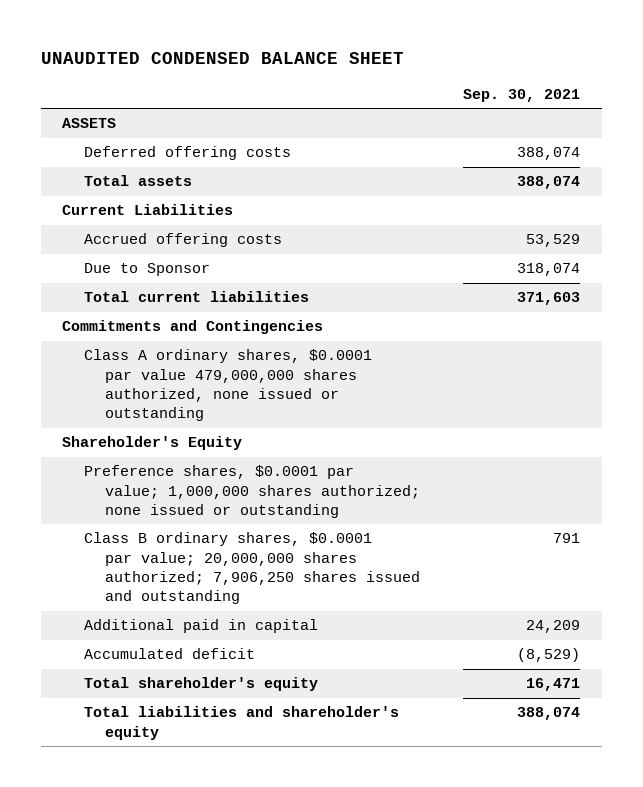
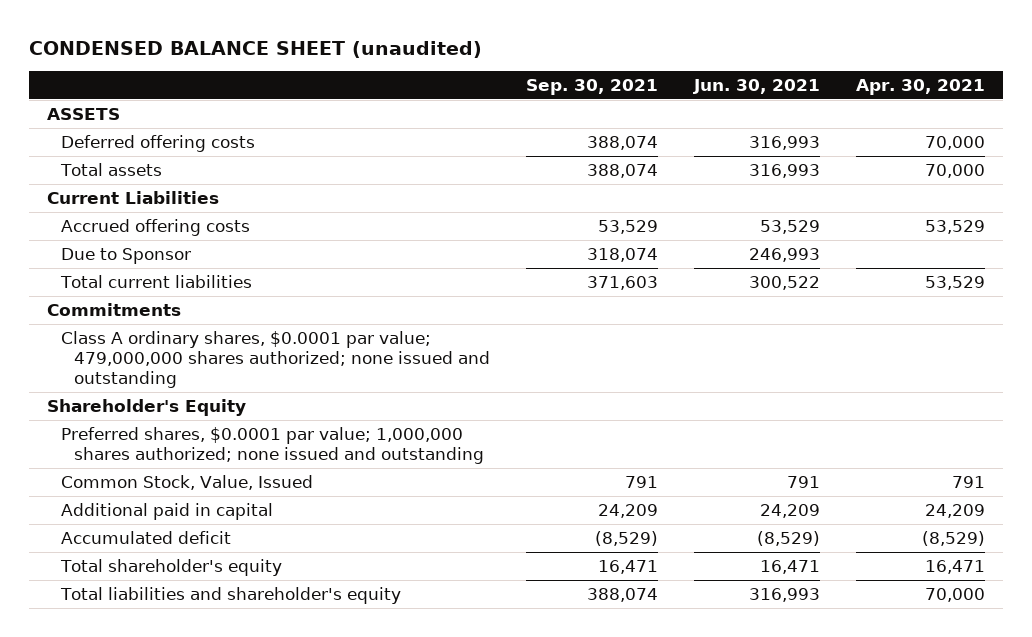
[40,52,404,65] UNAUDITED CONDENSED BALANCE SHEET -> [29,40,483,58] CONDENSED BALANCE SHEET (unaudited)
none -> [692,78,820,94] Jun. 30, 2021
none -> [855,78,985,95] Apr. 30, 2021
[62,320,324,335] Commitments and Contingencies -> [47,302,182,316] Commitments
[83,349,372,422] Class A ordinary shares, $0.0001 par value 479,000,000 shares authorized, none issued or outstanding -> [60,330,490,388] Class A ordinary shares, $0.0001 par value; 479,000,000 shares authorized; none issued and outstanding
[83,465,420,518] Preference shares, $0.0001 par value; 1,000,000 shares authorized; none issued or outstanding -> [60,426,484,464] Preferred shares, $0.0001 par value; 1,000,000 shares authorized; none issued and outstanding
[83,532,420,605] Class B ordinary shares, $0.0001 par value; 20,000,000 shares authorized; 7,906,250 shares issued and outstanding -> [60,474,313,490] Common Stock, Value, Issued

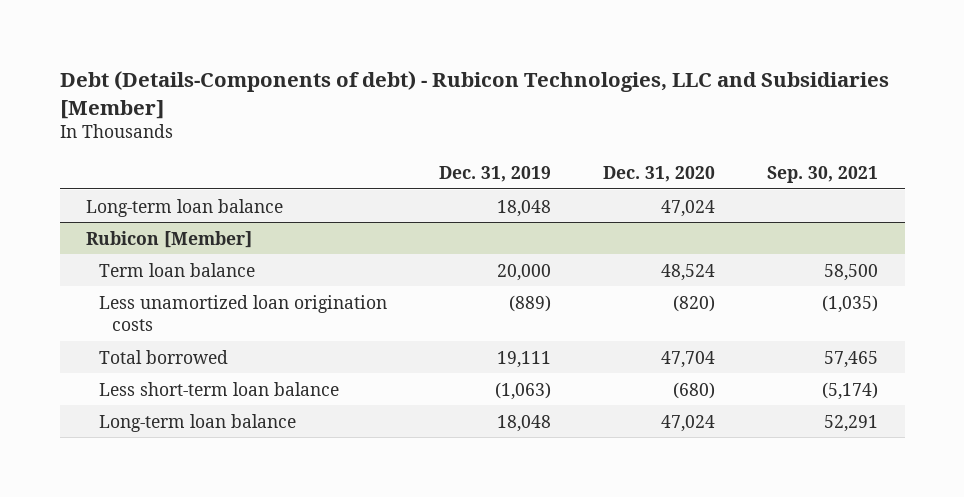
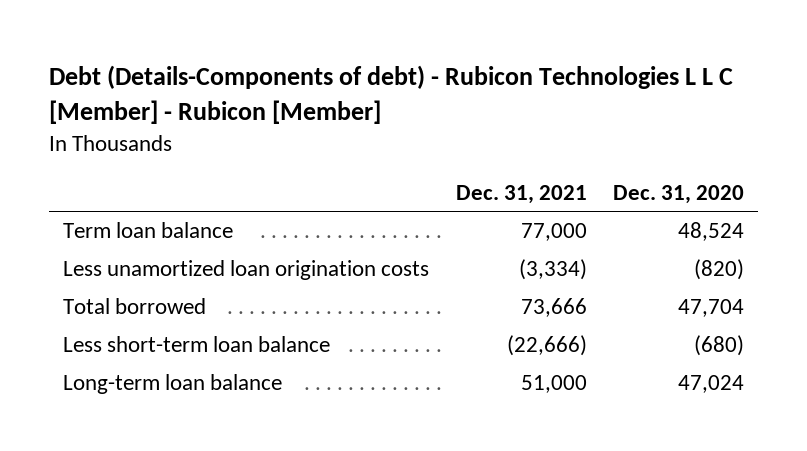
[59,71,889,119] Debt (Details-Components of debt) - Rubicon Technologies, LLC and Subsidiaries [Member] -> [49,64,734,125] Debt (Details-Components of debt) - Rubicon Technologies L L C [Member] - Rubicon [Member]
[439,165,552,182] Dec. 31, 2019 -> none
[767,165,879,183] Sep. 30, 2021 -> none
none -> [455,184,587,204] Dec. 31, 2021
[85,198,283,217] Long-term loan balance -> none
[85,230,252,248] Rubicon [Member] -> none

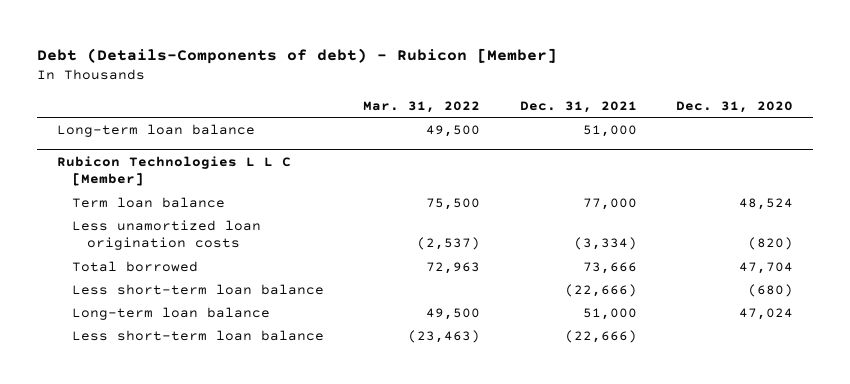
[49,64,734,125] Debt (Details-Components of debt) - Rubicon Technologies L L C [Member] - Rubicon [Member] -> [37,47,558,64] Debt (Details-Components of debt) - Rubicon [Member]
none -> [363,100,481,113] Mar. 31, 2022
none -> [56,123,255,137] Long-term loan balance
none -> [56,155,291,187] Rubicon Technologies L L C [Member]
none -> [72,329,325,341] Less short-term loan balance

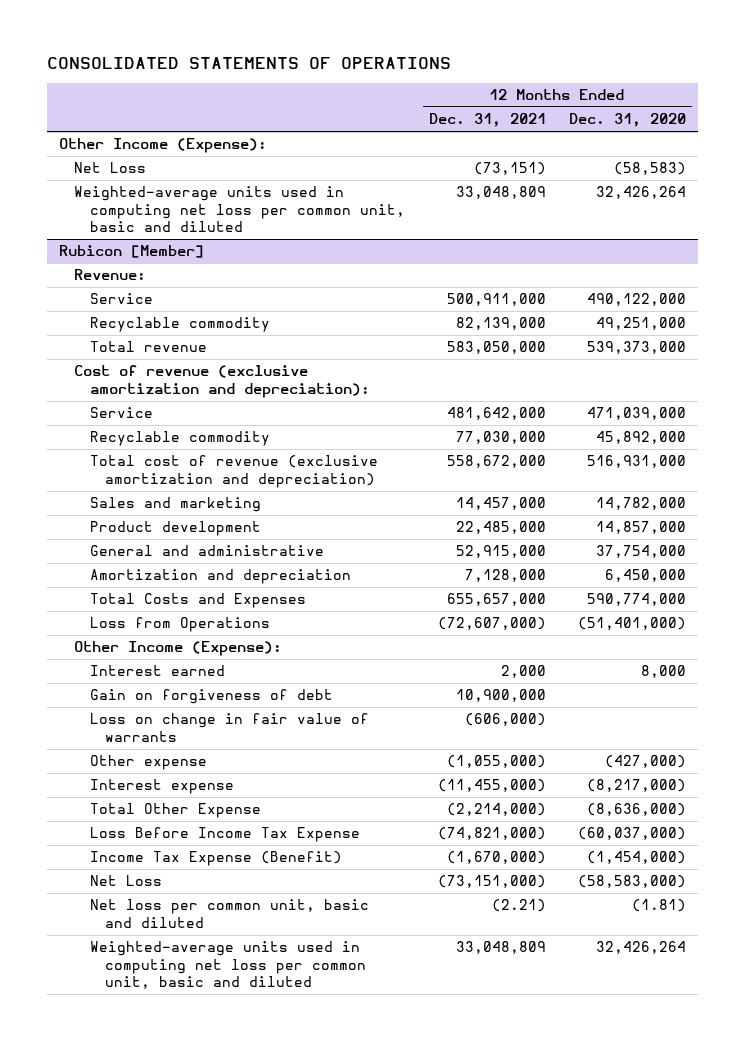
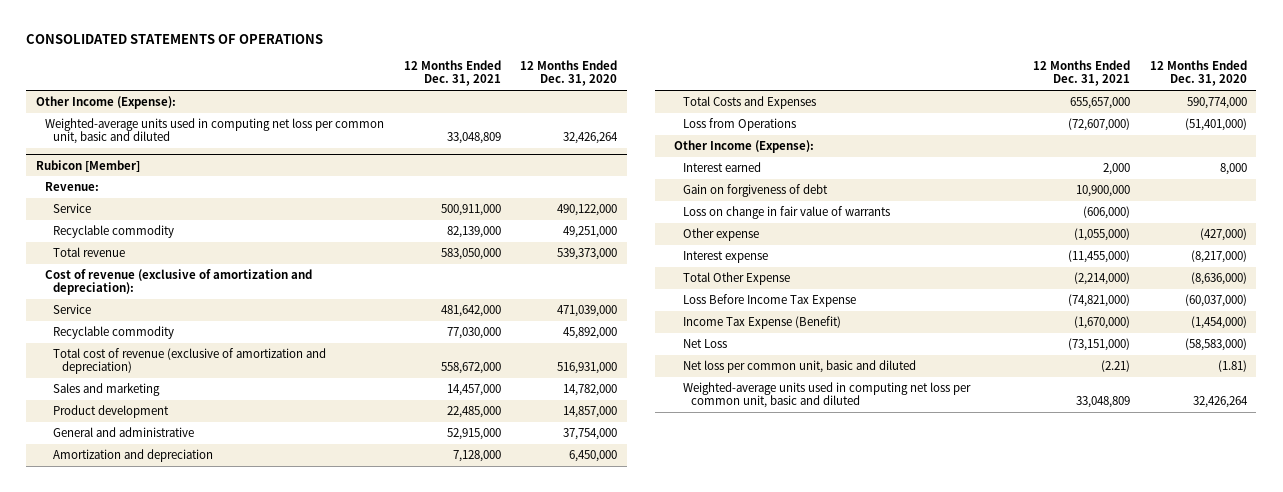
[74,162,147,174] Net Loss -> none
[74,365,370,398] Cost of revenue (exclusive amortization and depreciation): -> [44,268,312,296] Cost of revenue (exclusive of amortization and depreciation):
[89,455,378,488] Total cost of revenue (exclusive amortization and depreciation) -> [53,347,327,375] Total cost of revenue (exclusive of amortization and depreciation)

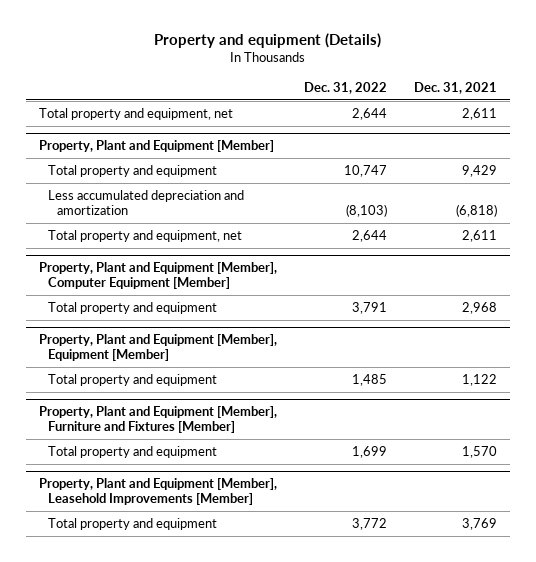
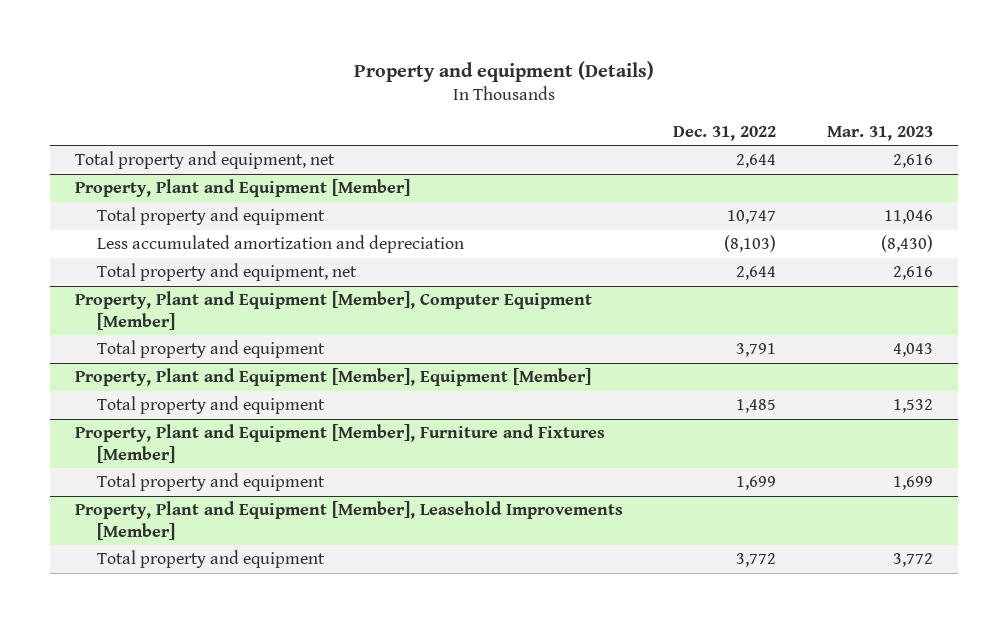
[413,81,497,94] Dec. 31, 2021 -> none
none -> [826,125,933,141] Mar. 31, 2023
[48,189,245,215] Less accumulated depreciation and amortization -> [96,235,464,254] Less accumulated amortization and depreciation

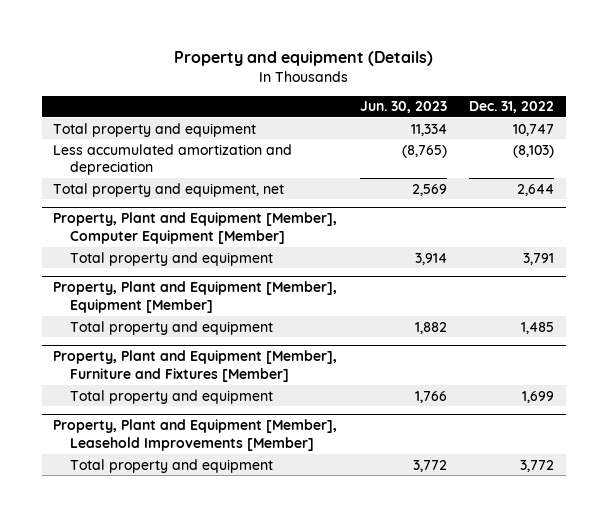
[826,125,933,141] Mar. 31, 2023 -> none
none -> [359,101,447,114] Jun. 30, 2023
[74,151,335,170] Total property and equipment, net -> none
[74,179,410,198] Property, Plant and Equipment [Member] -> none

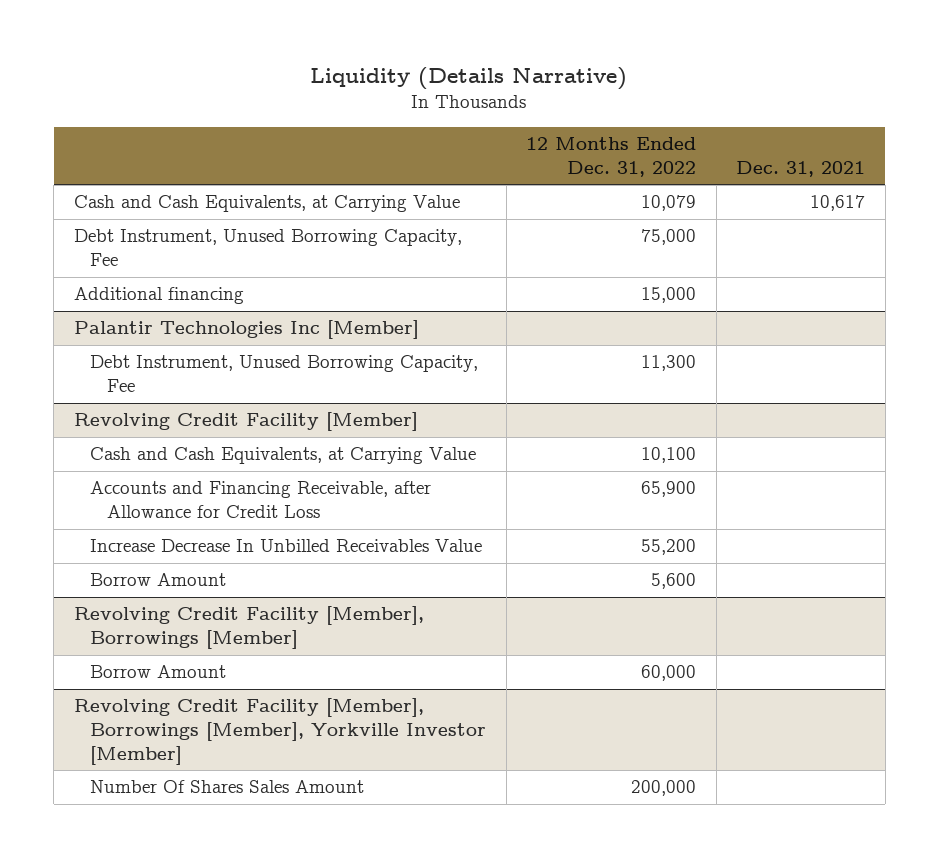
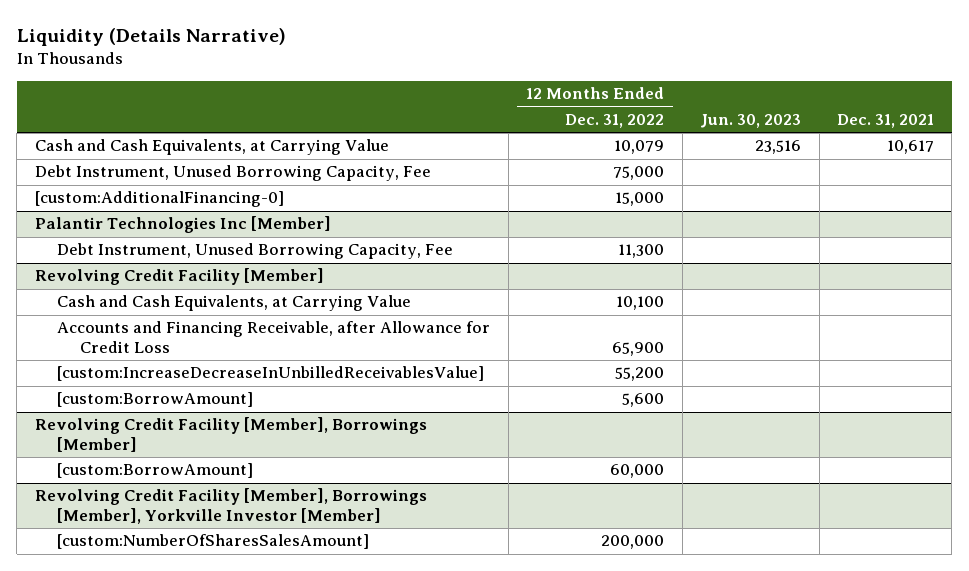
none -> [700,113,802,128] Jun. 30, 2023
[73,287,244,305] Additional financing -> [34,191,284,208] [custom:AdditionalFinancing-0]
[90,539,483,553] Increase Decrease In Unbilled Receivables Value -> [57,366,485,382] [custom:IncreaseDecreaseInUnbilledReceivablesValue]
[90,573,227,587] Borrow Amount -> [57,392,254,408] [custom:BorrowAmount]
[90,665,227,679] Borrow Amount -> [57,463,254,479] [custom:BorrowAmount]
[90,780,365,794] Number Of Shares Sales Amount -> [57,534,370,550] [custom:NumberOfSharesSalesAmount]

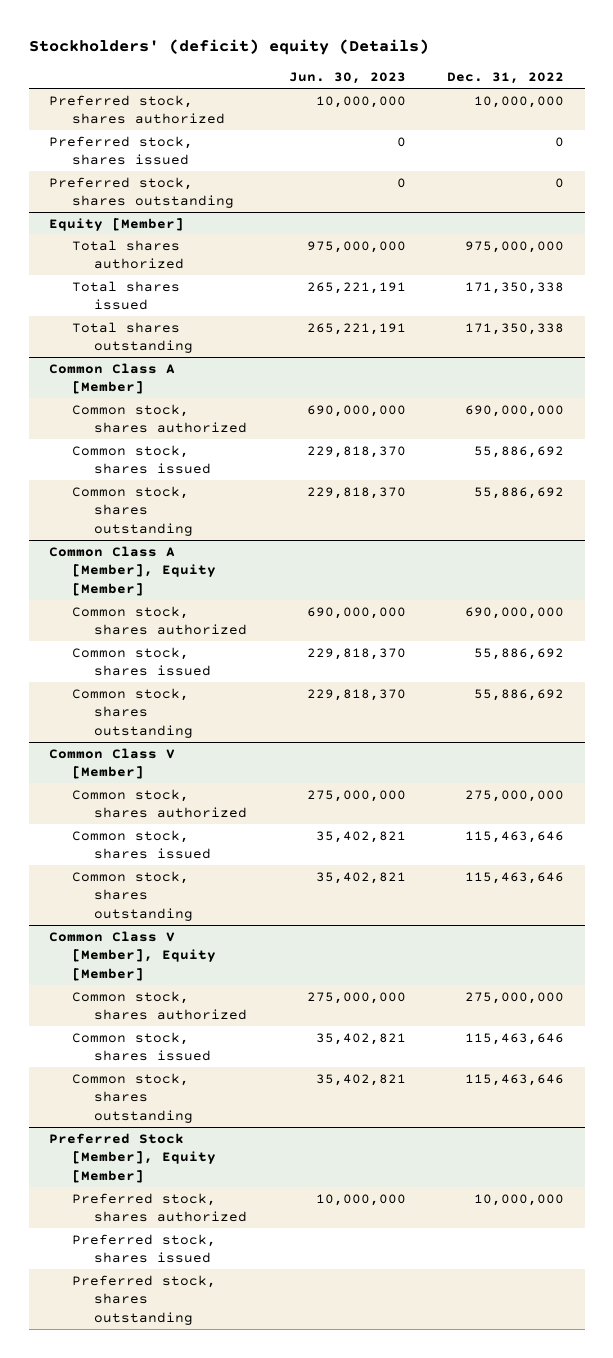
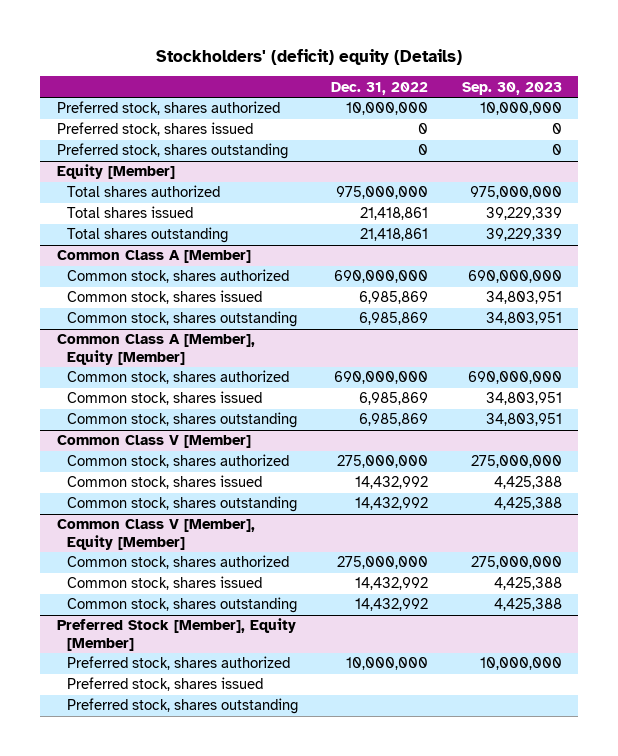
[288,72,406,85] Jun. 30, 2023 -> none
none -> [461,81,562,95] Sep. 30, 2023
[465,281,565,294] 171,350,338 -> [360,207,429,221] 21,418,861
[465,322,565,335] 171,350,338 -> [360,228,429,242] 21,418,861
[474,445,565,458] 55,886,692 -> [359,291,429,305] 6,985,869
[474,486,565,499] 55,886,692 -> [359,312,429,326] 6,985,869
[474,647,565,660] 55,886,692 -> [359,392,429,406] 6,985,869
[474,688,565,701] 55,886,692 -> [359,413,429,427] 6,985,869
[465,830,565,843] 115,463,646 -> [355,476,429,490] 14,432,992
[465,871,565,884] 115,463,646 -> [355,497,429,511] 14,432,992
[465,1032,565,1045] 115,463,646 -> [355,577,429,591] 14,432,992
[465,1073,565,1086] 115,463,646 -> [355,598,429,612] 14,432,992

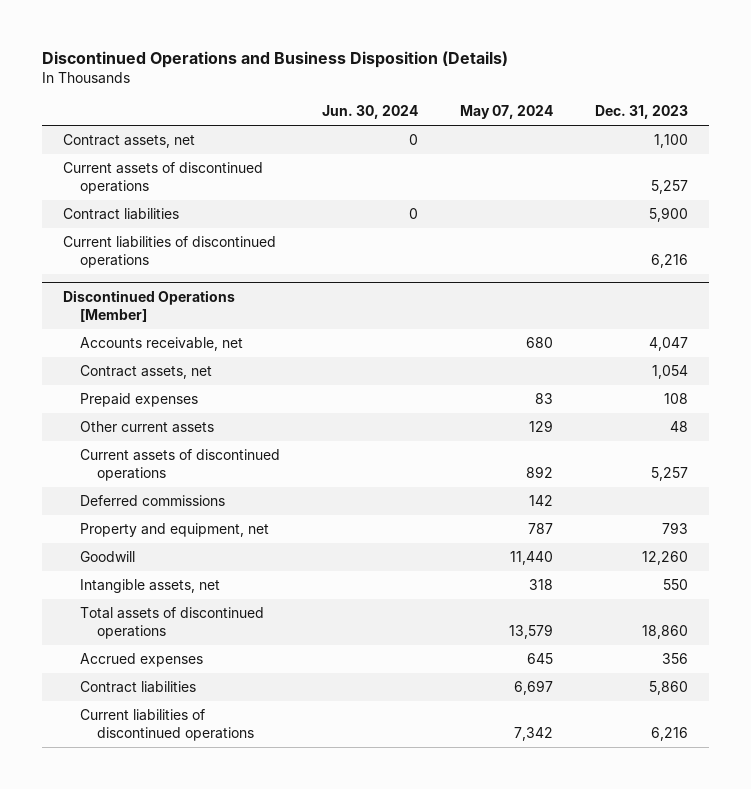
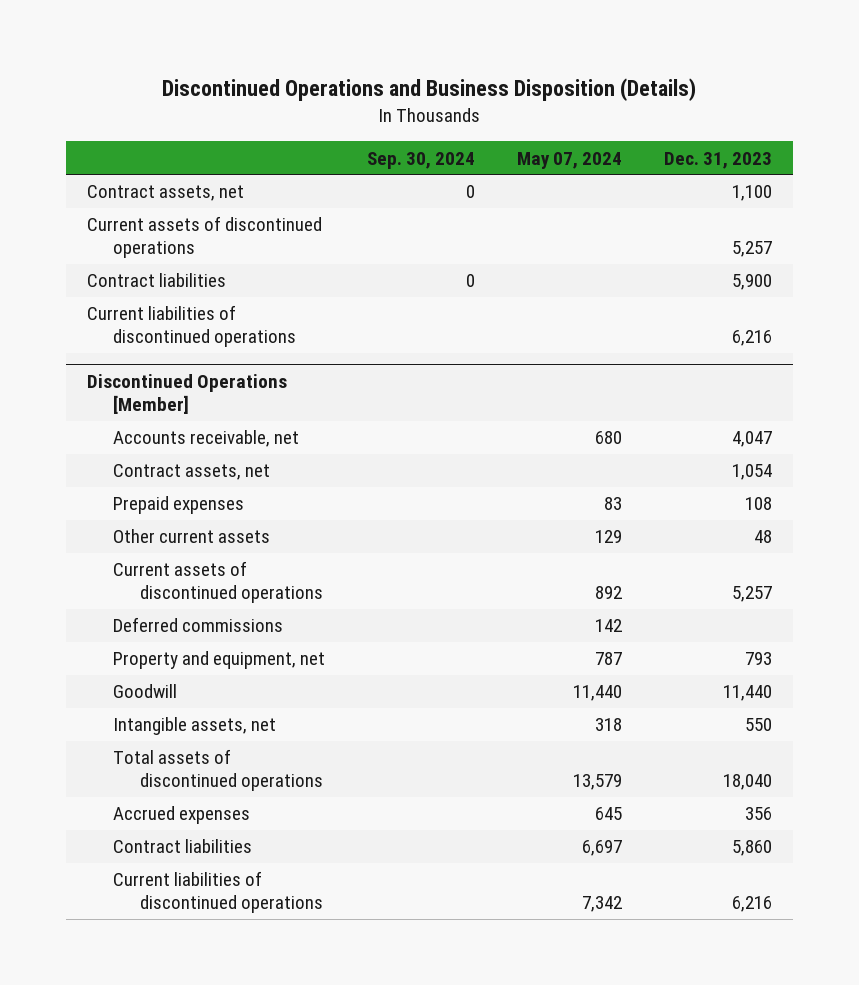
[321,105,418,120] Jun. 30, 2024 -> none
none -> [367,151,476,169] Sep. 30, 2024
[641,551,688,566] 12,260 -> [722,685,772,702] 11,440
[641,625,688,640] 18,860 -> [722,774,772,791] 18,040

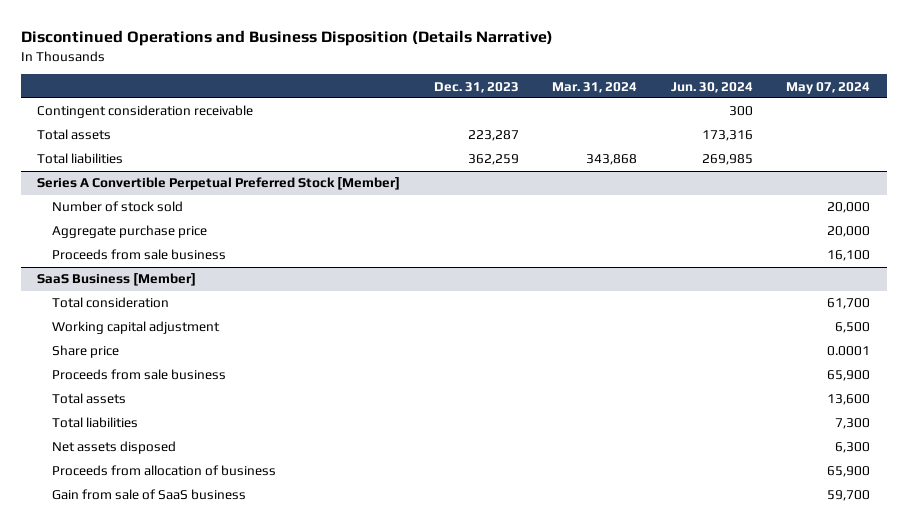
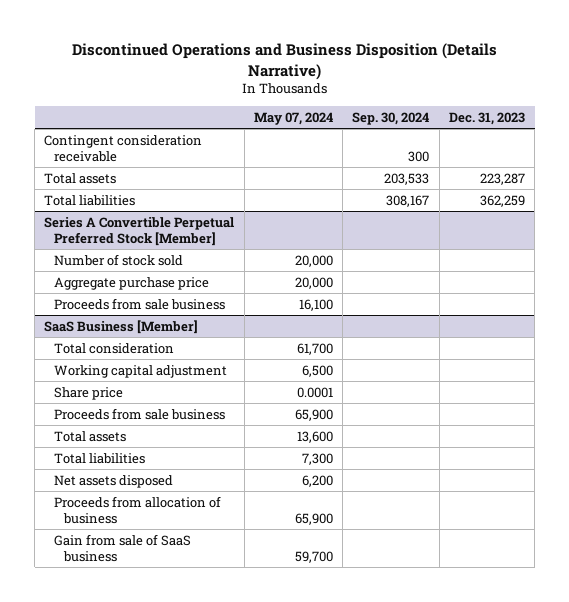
[552,81,638,93] Mar. 31, 2024 -> none
[670,81,753,93] Jun. 30, 2024 -> none
none -> [352,112,430,126] Sep. 30, 2024
[834,442,870,454] 6,300 -> [301,474,333,487] 6,200

